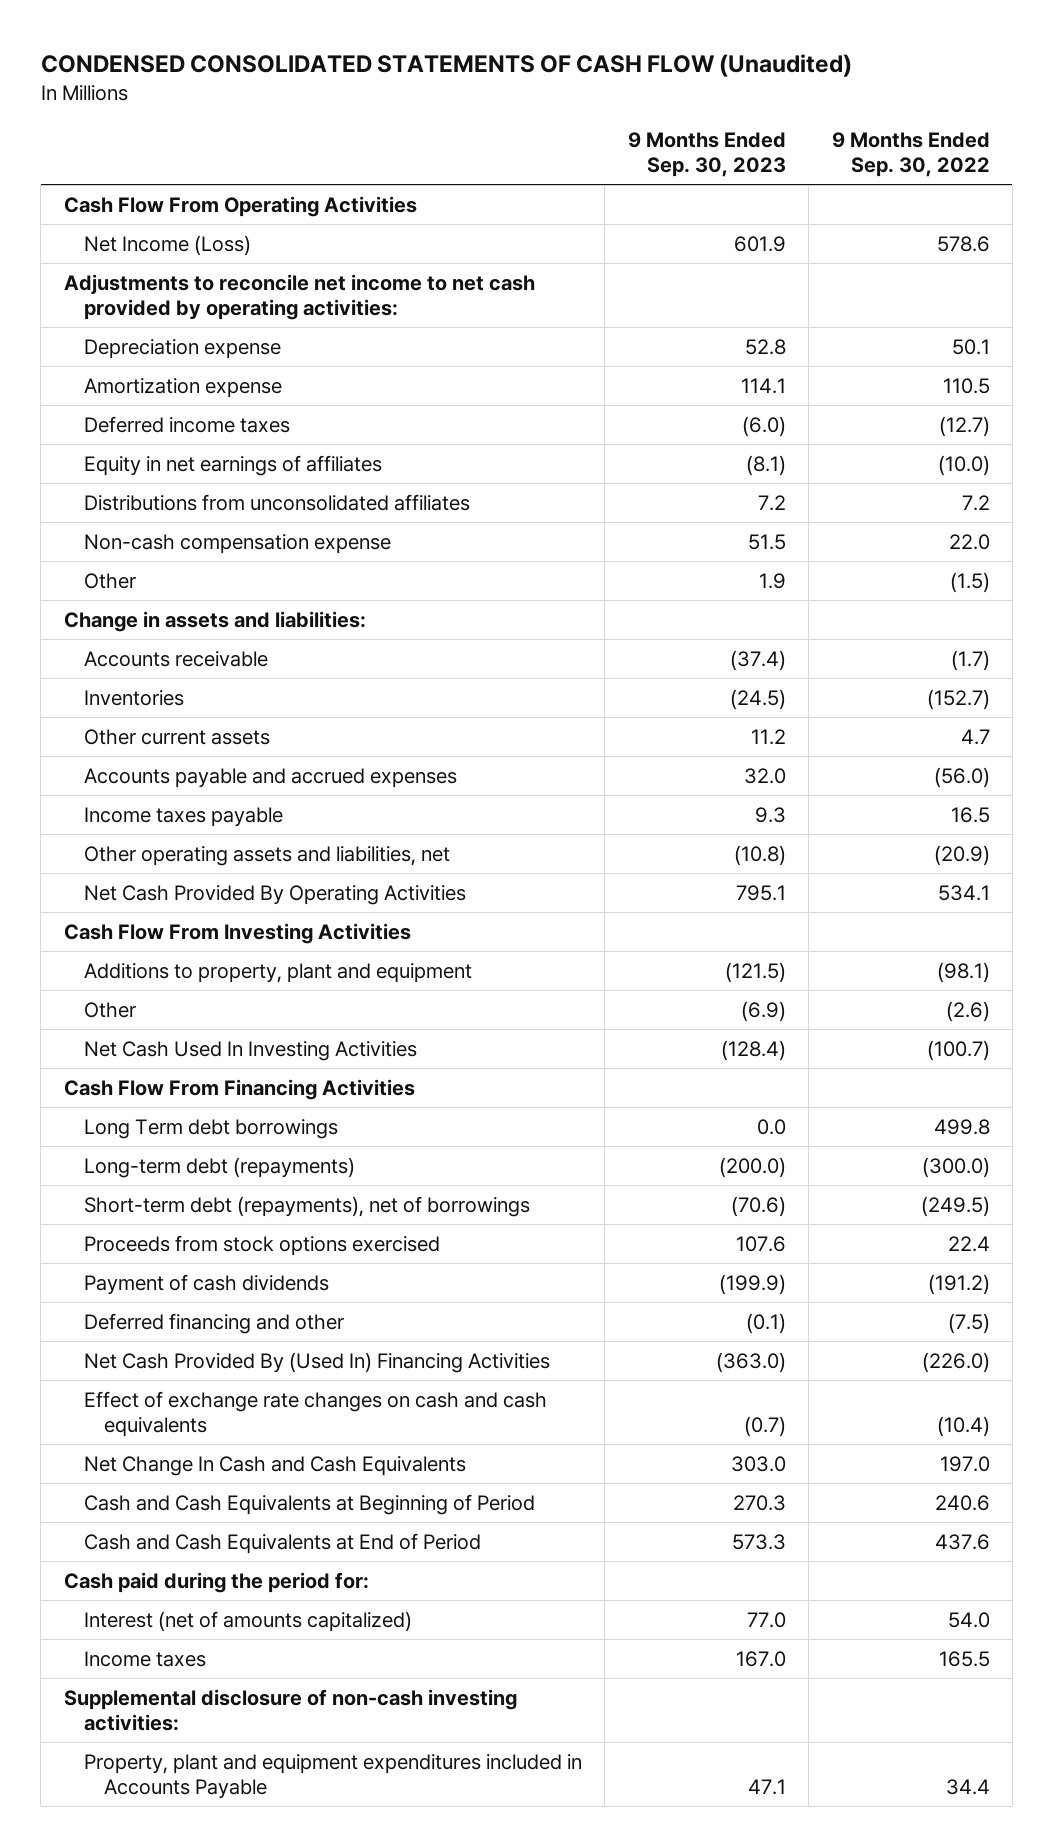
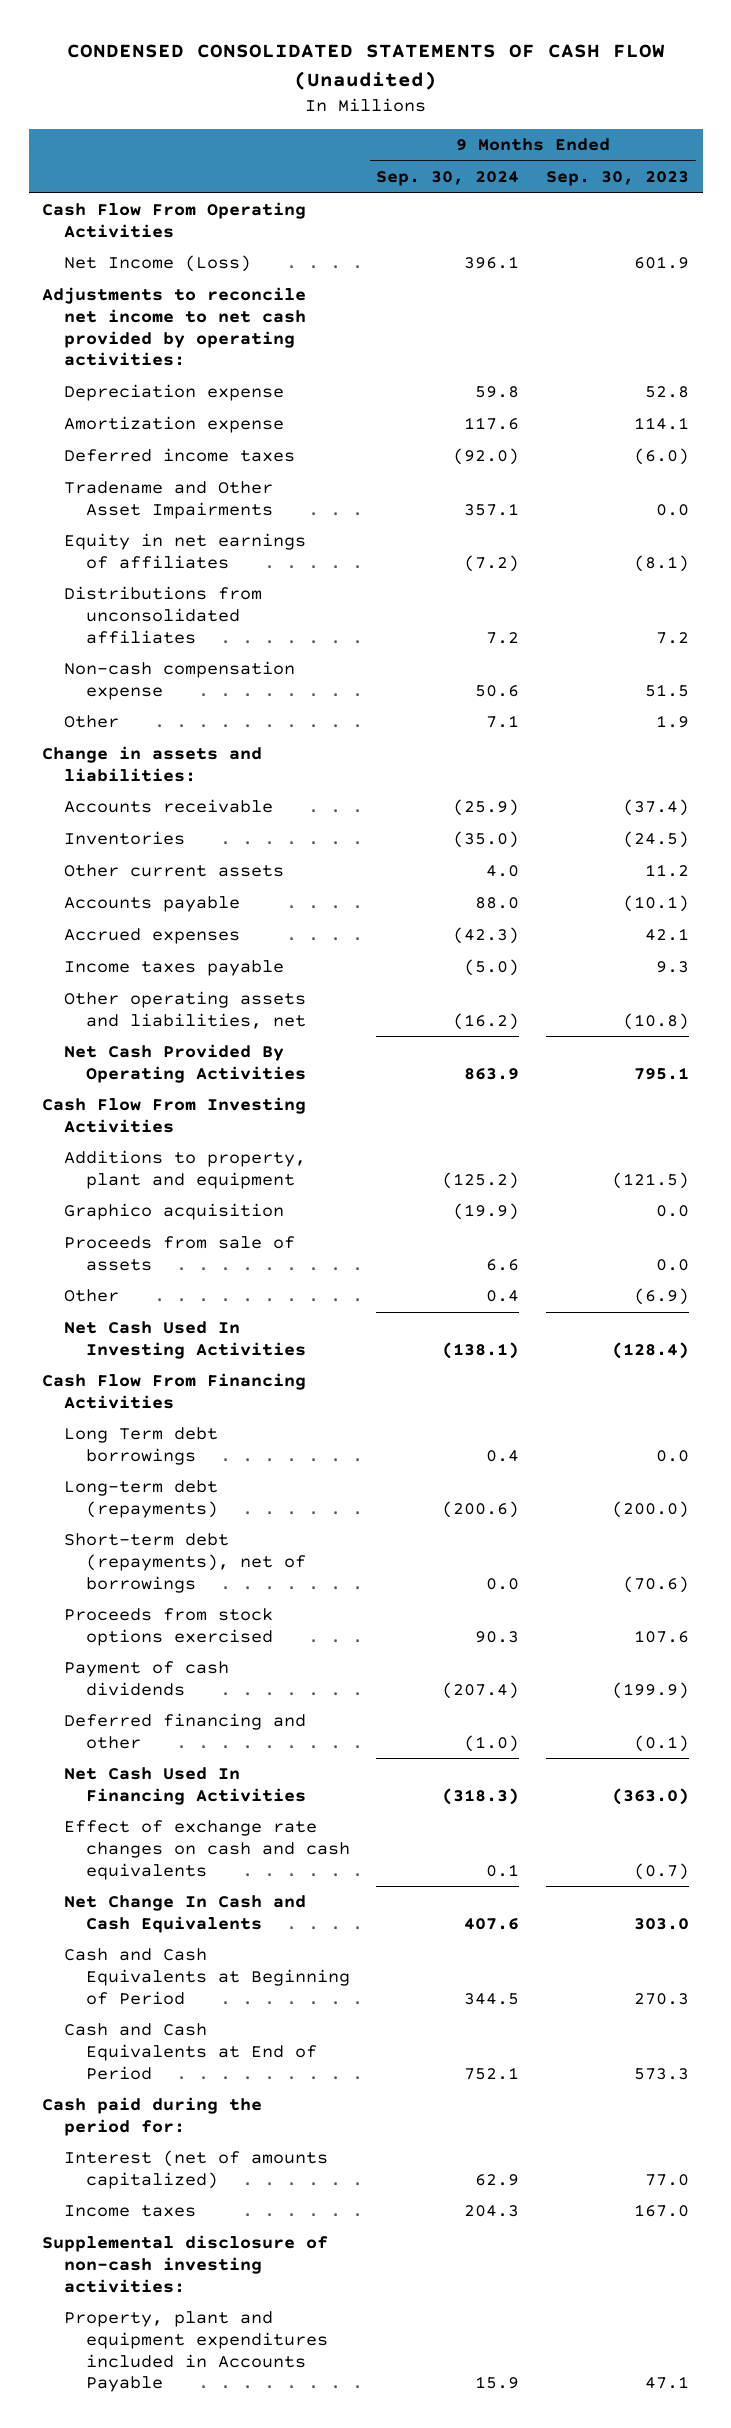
[831,131,990,177] 9 Months Ended Sep. 30, 2022 -> none
none -> [376,171,520,187] Sep. 30, 2024
none -> [63,481,273,519] Tradename and Other Asset Impairments
[83,767,457,788] Accounts payable and accrued expenses -> none
none -> [63,896,240,913] Accounts payable
none -> [63,928,240,945] Accrued expenses
none -> [63,1203,284,1221] Graphico acquisition
none -> [63,1236,295,1271] Proceeds from sale of assets
[83,1351,550,1373] Net Cash Provided By (Used In) Financing Activities -> [63,1767,306,1805] Net Cash Used In Financing Activities

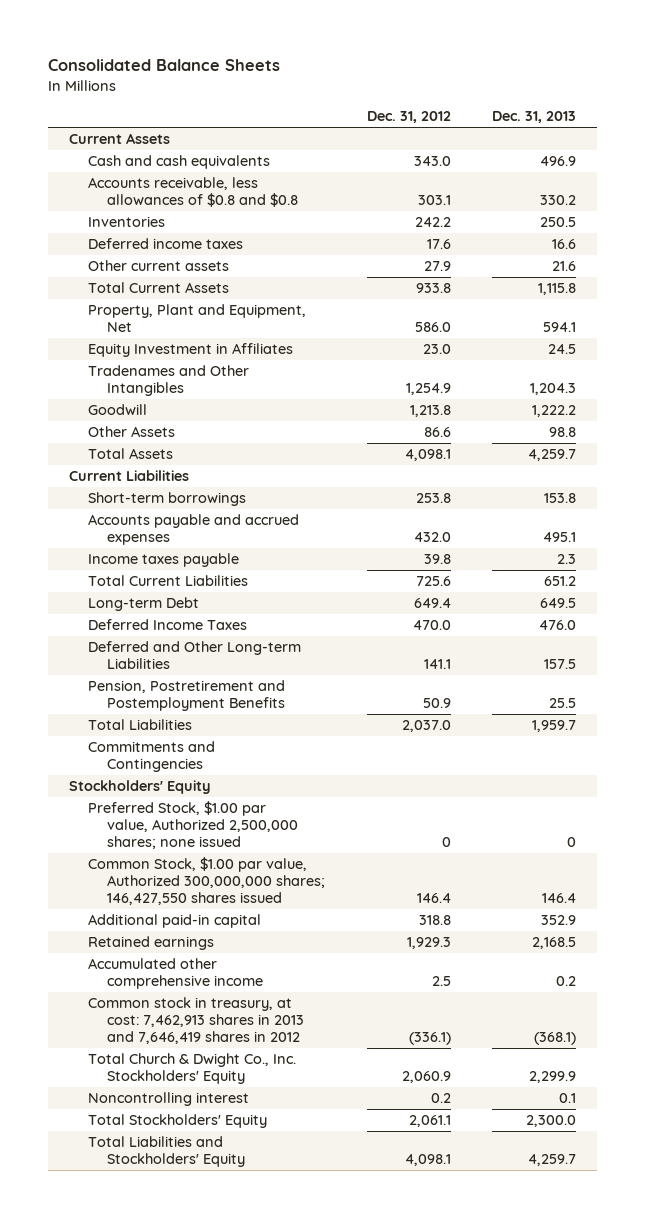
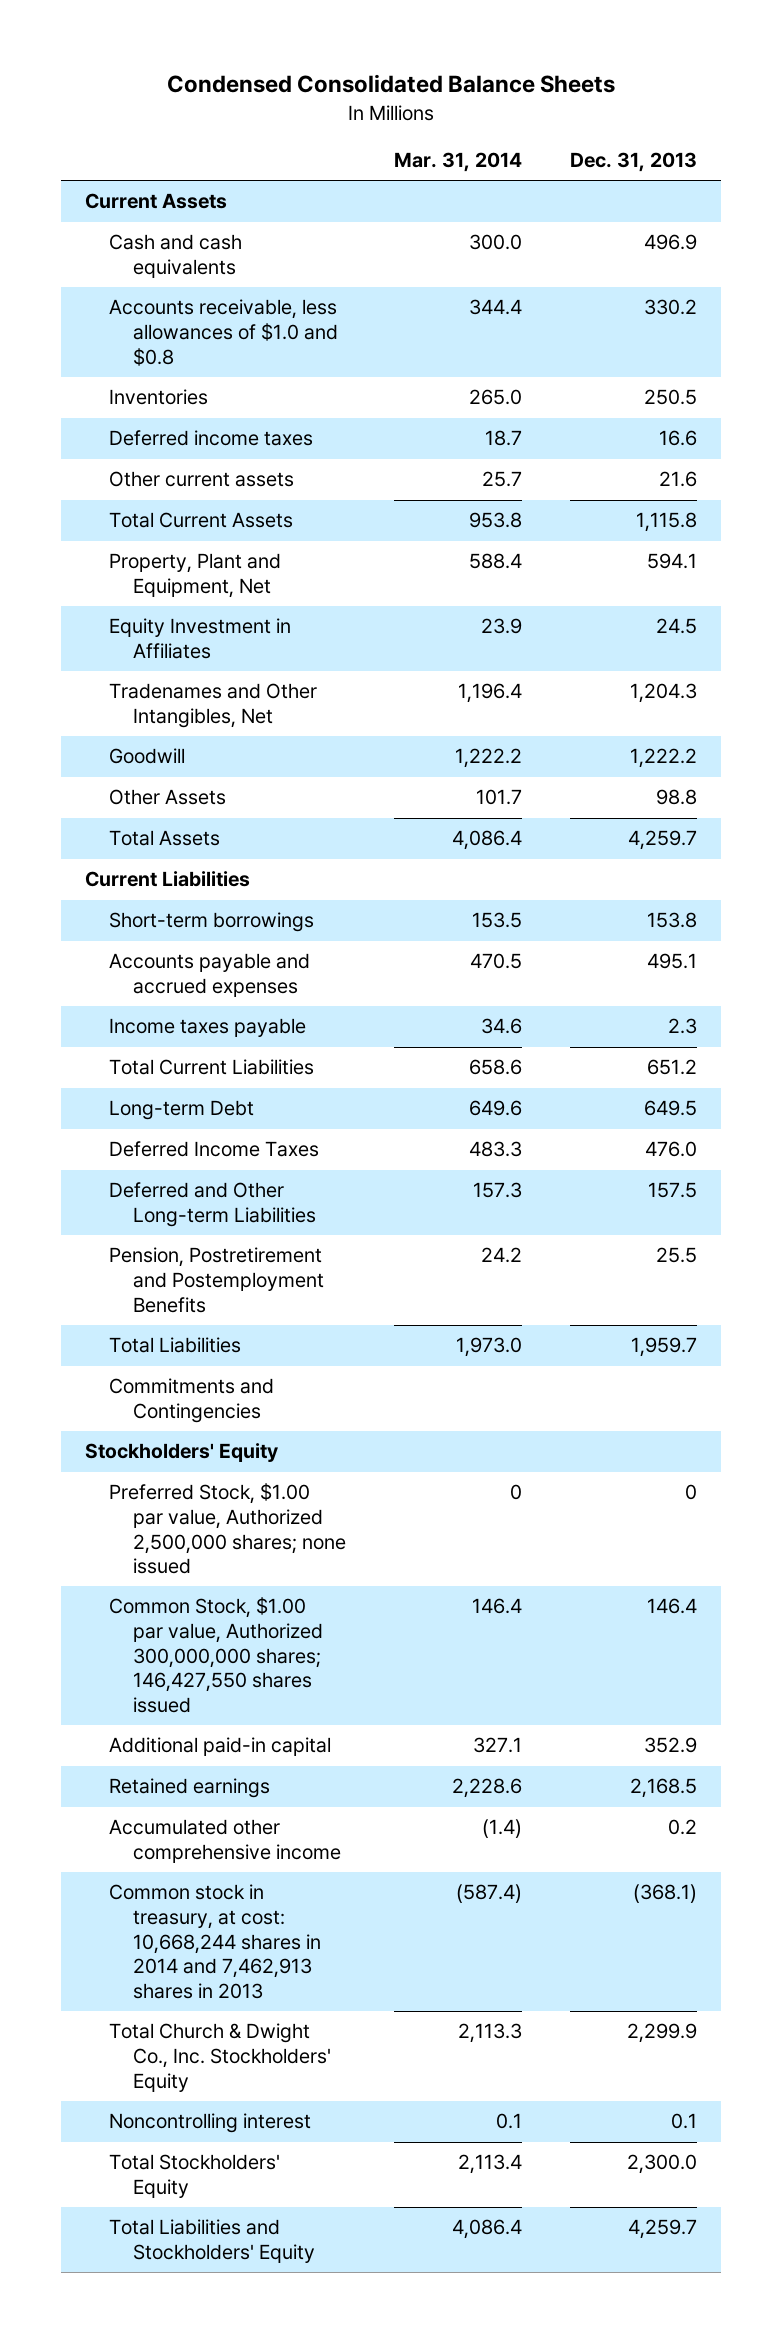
[48,58,281,71] Consolidated Balance Sheets -> [167,74,616,94] Condensed Consolidated Balance Sheets
[366,111,451,124] Dec. 31, 2012 -> none
none -> [394,152,523,173] Mar. 31, 2014
[88,177,299,208] Accounts receivable, less allowances of $0.8 and $0.8 -> [108,299,338,366] Accounts receivable, less allowances of $1.0 and $0.8
[88,365,250,397] Tradenames and Other Intangibles -> [108,683,317,728] Tradenames and Other Intangibles, Net
[88,997,305,1045] Common stock in treasury, at cost: 7,462,913 shares in 2013 and 7,646,419 shares in 2012 -> [108,1884,321,1999] Common stock in treasury, at cost: 10,668,244 shares in 2014 and 7,462,913 shares in 2013

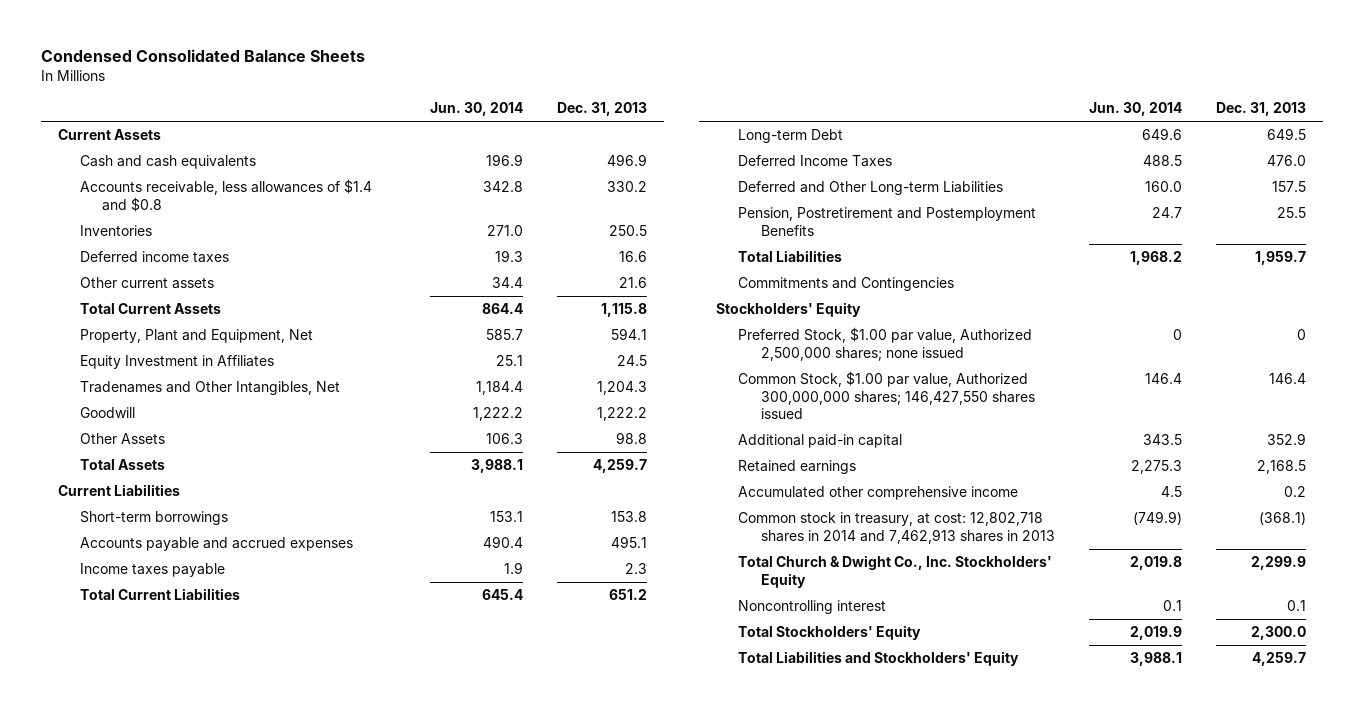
[394,152,523,173] Mar. 31, 2014 -> none
none -> [430,102,524,117] Jun. 30, 2014
[108,299,338,366] Accounts receivable, less allowances of $1.0 and $0.8 -> [79,179,372,212] Accounts receivable, less allowances of $1.4 and $0.8
[108,1884,321,1999] Common stock in treasury, at cost: 10,668,244 shares in 2014 and 7,462,913 shares in 2013 -> [738,512,1055,544] Common stock in treasury, at cost: 12,802,718 shares in 2014 and 7,462,913 shares in 2013

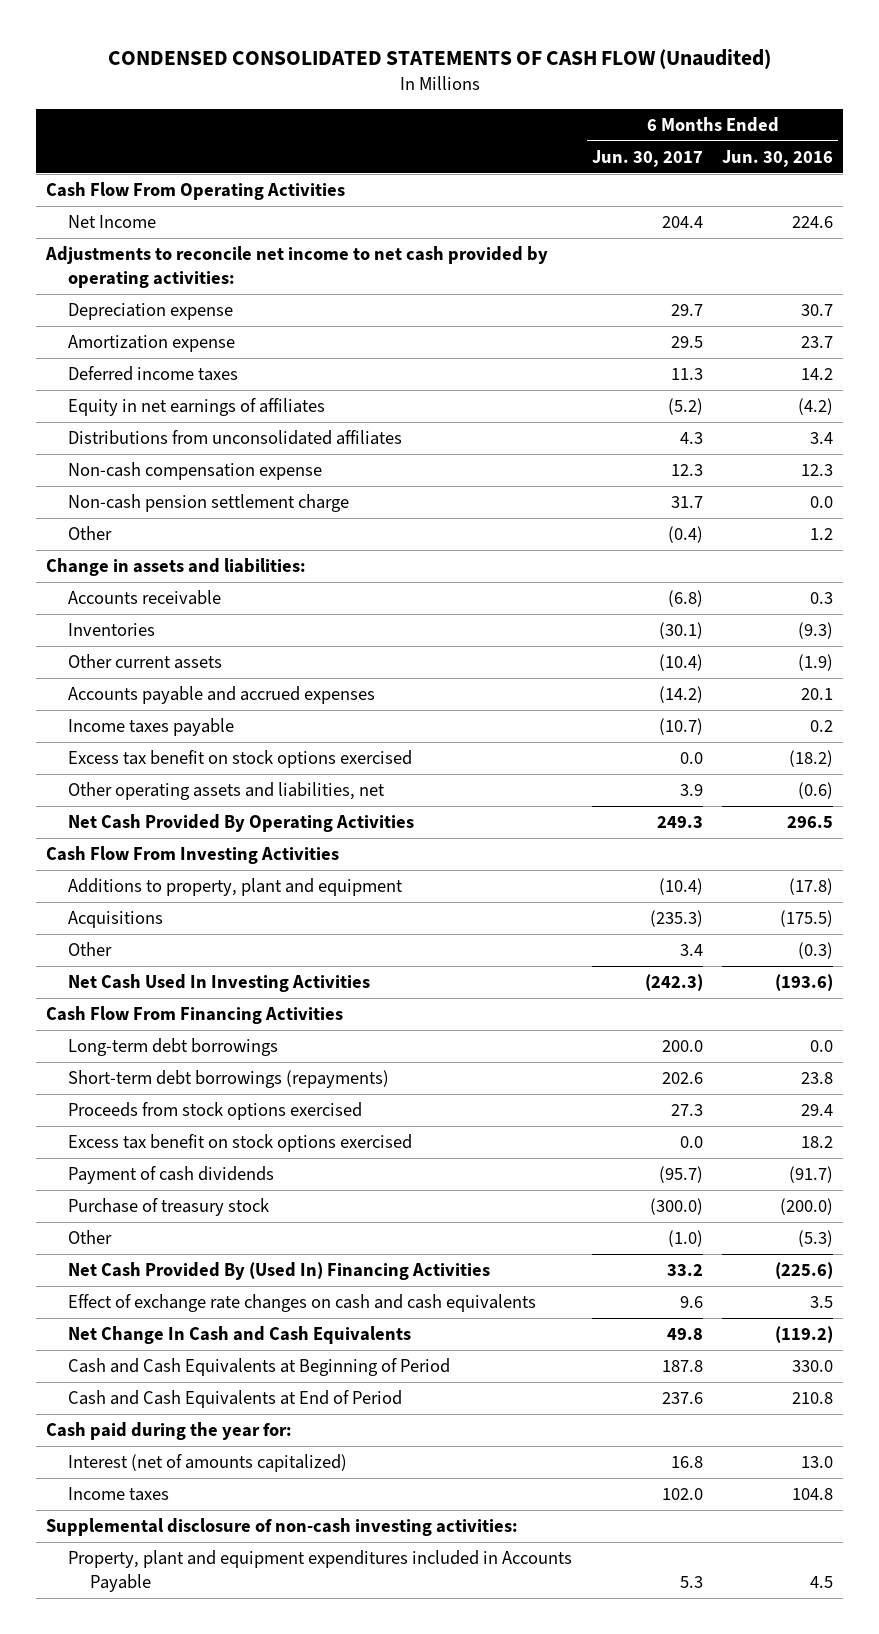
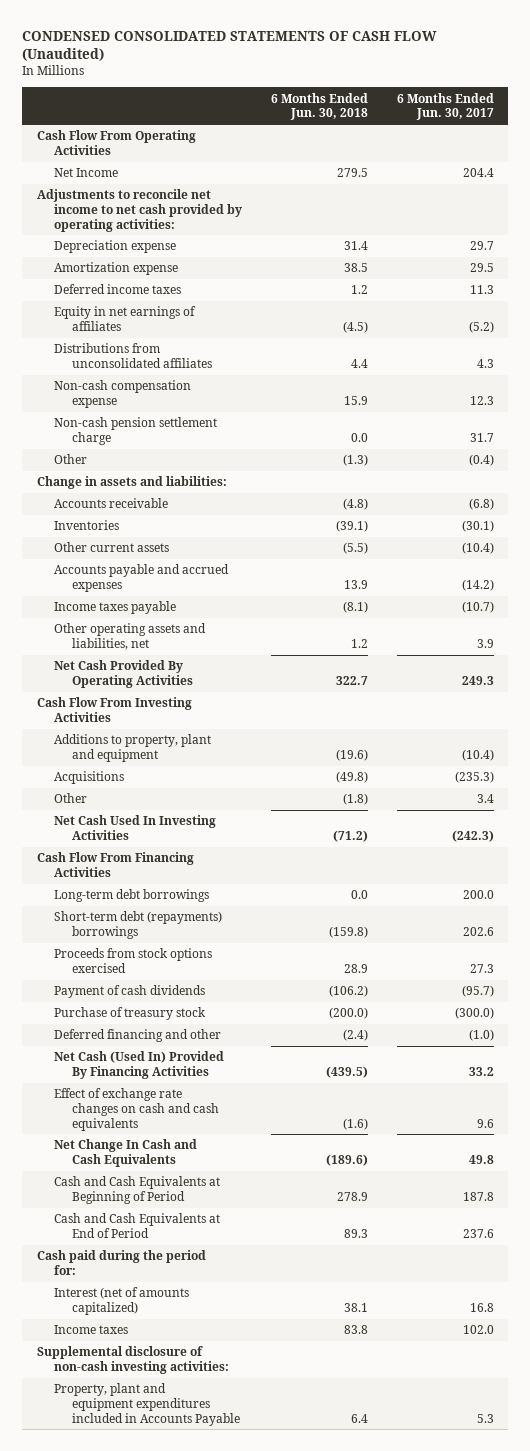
[722,149,834,167] Jun. 30, 2016 -> none
none -> [270,92,368,121] 6 Months Ended Jun. 30, 2018
[68,750,413,769] Excess tax benefit on stock options exercised -> none
[68,1070,390,1089] Short-term debt borrowings (repayments) -> [54,911,223,940] Short-term debt (repayments) borrowings
[68,1134,413,1153] Excess tax benefit on stock options exercised -> none
[68,1230,113,1245] Other -> none
none -> [54,1029,222,1043] Deferred financing and other
[68,1262,491,1281] Net Cash Provided By (Used In) Financing Activities -> [54,1051,225,1080] Net Cash (Used In) Provided By Financing Activities
[45,1422,292,1441] Cash paid during the year for: -> [36,1250,206,1276] Cash paid during the period for:

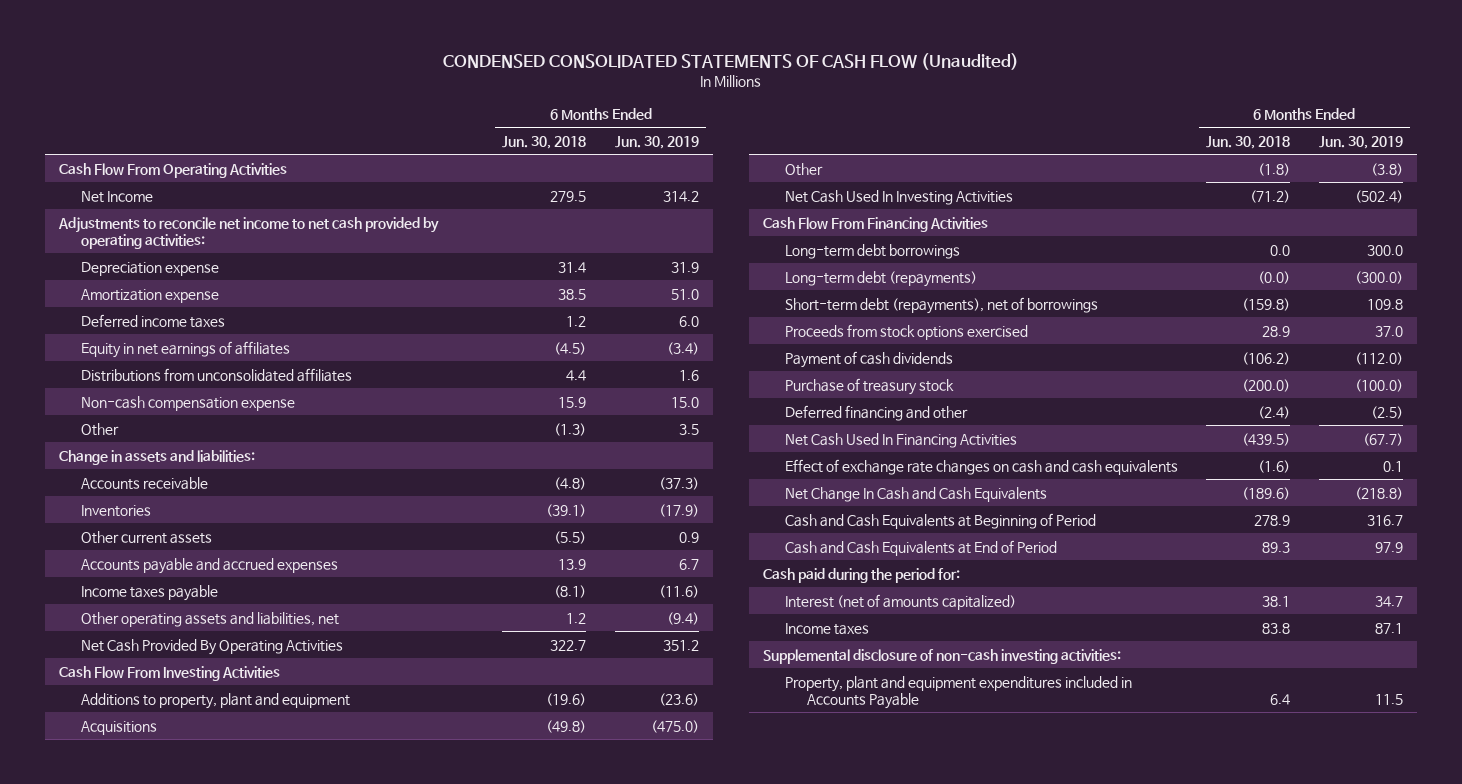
[396,92,494,121] 6 Months Ended Jun. 30, 2017 -> none
none -> [614,135,699,149] Jun. 30, 2019
[54,417,218,446] Non-cash pension settlement charge -> none
none -> [784,270,977,287] Long-term debt (repayments)
[54,911,223,940] Short-term debt (repayments) borrowings -> [784,296,1098,314] Short-term debt (repayments), net of borrowings
[54,1051,225,1080] Net Cash (Used In) Provided By Financing Activities -> [784,432,1017,448] Net Cash Used In Financing Activities

